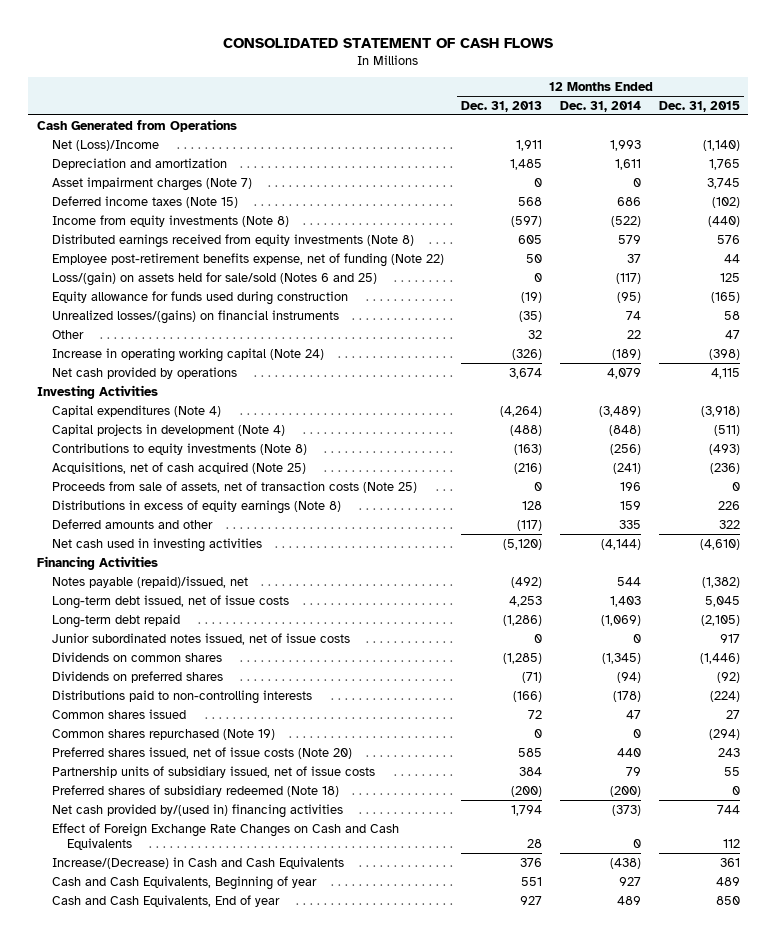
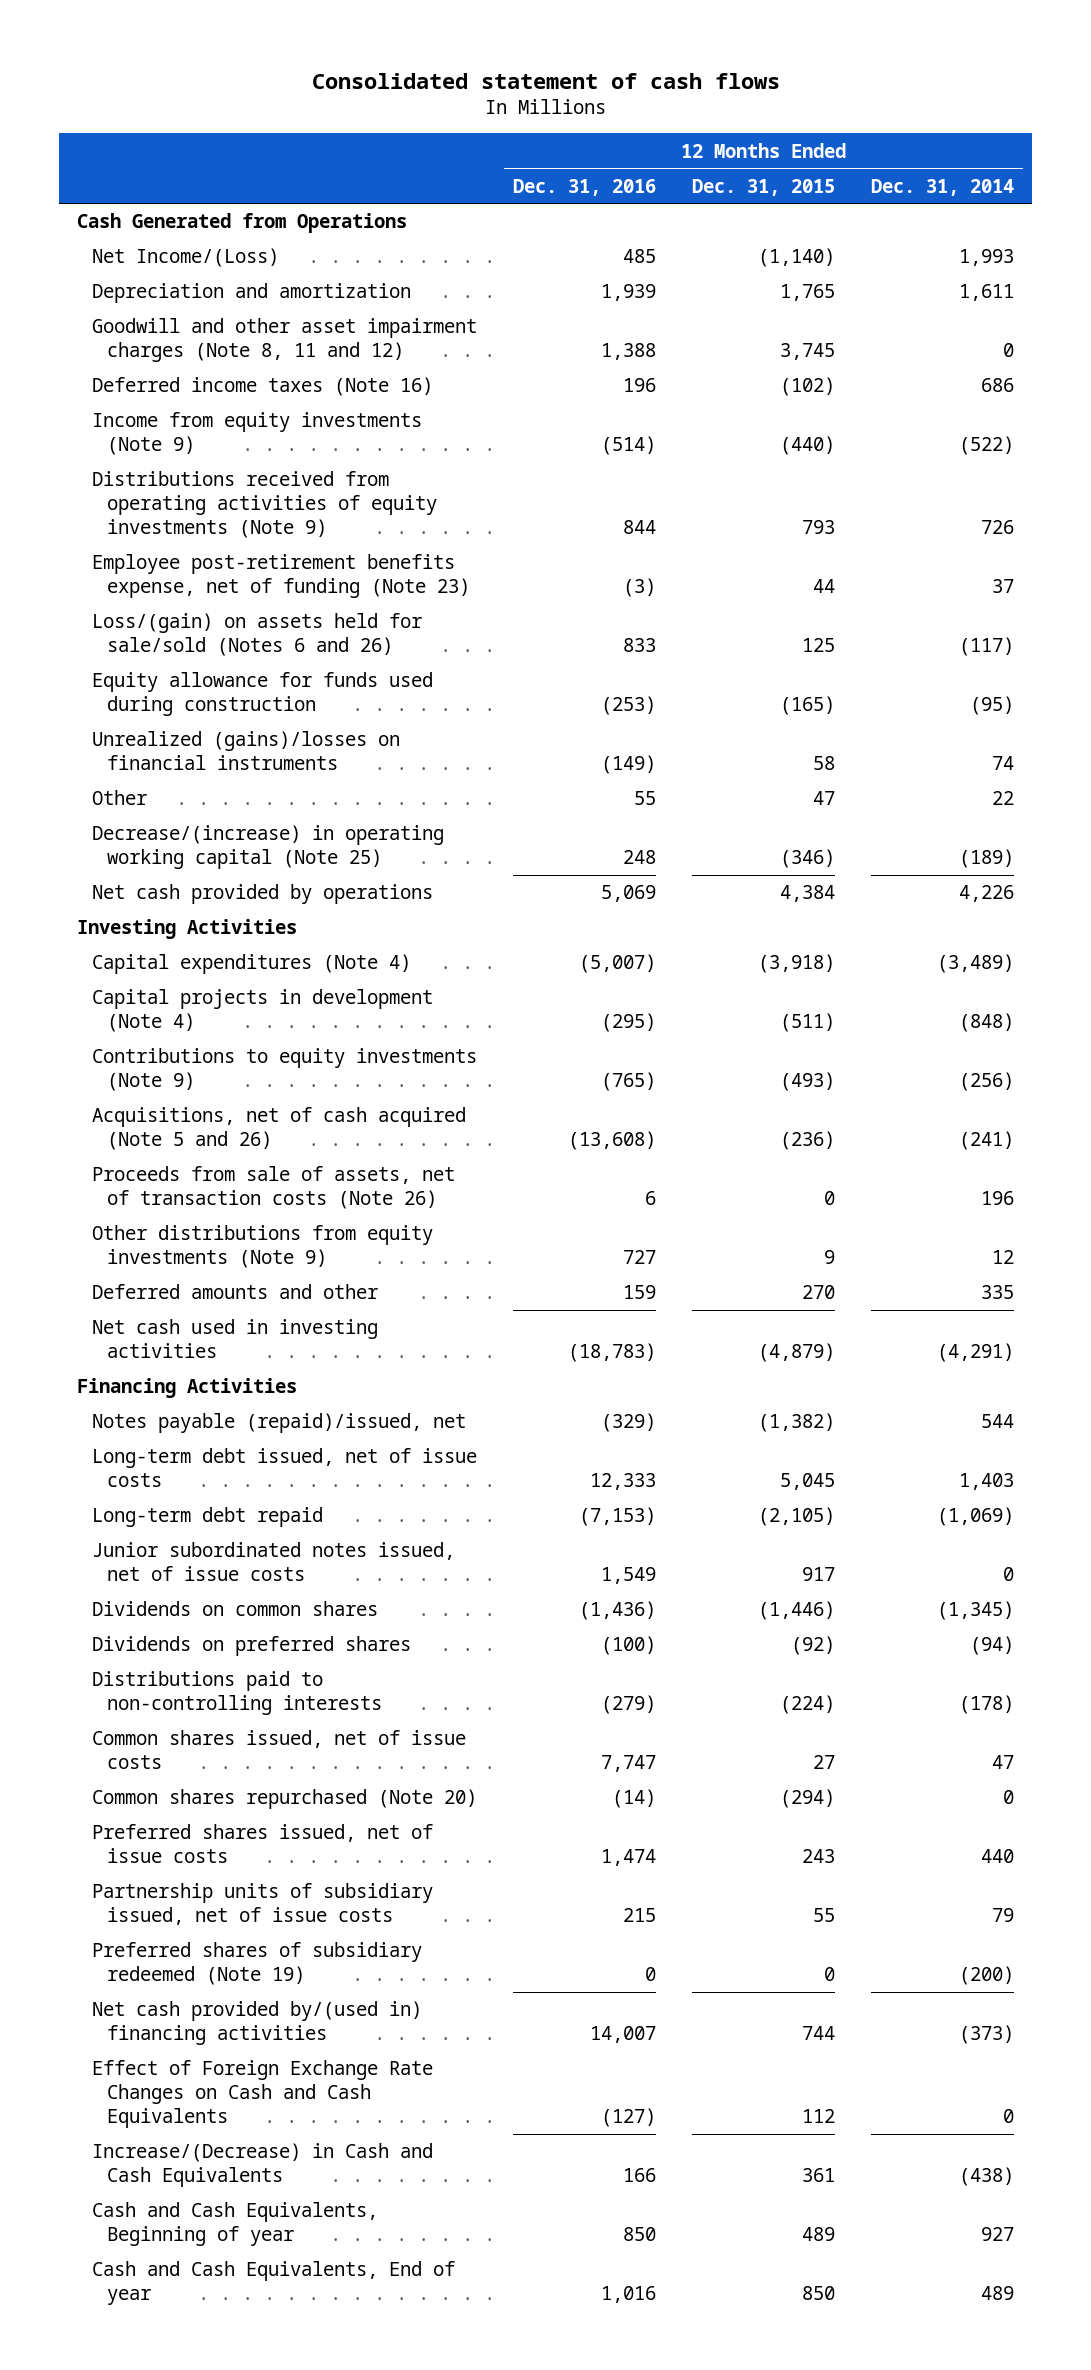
[223,37,554,48] CONSOLIDATED STATEMENT OF CASH FLOWS -> [311,72,780,89] Consolidated statement of cash flows
[461,100,543,112] Dec. 31, 2013 -> none
none -> [513,178,657,196] Dec. 31, 2016
[51,139,159,151] Net (Loss)/Income -> [92,248,280,268] Net Income/(Loss)
[51,176,252,191] Asset impairment charges (Note 7) -> [92,318,478,363] Goodwill and other asset impairment charges (Note 8, 11 and 12)
[51,195,238,208] Deferred income taxes (Note 15) -> [92,377,434,397] Deferred income taxes (Note 16)
[51,214,289,227] Income from equity investments (Note 8) -> [92,412,423,456] Income from equity investments (Note 9)
[51,233,414,248] Distributed earnings received from equity investments (Note 8) -> [92,471,438,539] Distributions received from operating activities of equity investments (Note 9)
[618,234,642,244] 579 -> [981,520,1015,535] 726
[716,234,740,244] 576 -> [802,520,836,535] 793
[51,252,444,267] Employee post-retirement benefits expense, net of funding (Note 22) -> [92,554,471,599] Employee post-retirement benefits expense, net of funding (Note 23)
[51,271,377,286] Loss/(gain) on assets held for sale/sold (Notes 6 and 25) -> [92,613,423,657] Loss/(gain) on assets held for sale/sold (Notes 6 and 26)
[51,309,339,324] Unrealized losses/(gains) on financial instruments -> [92,731,401,771] Unrealized (gains)/losses on financial instruments
[51,347,324,362] Increase in operating working capital (Note 24) -> [92,825,445,870] Decrease/(increase) in operating working capital (Note 25)
[708,348,740,360] (398) -> [780,849,836,869] (346)
[607,367,642,379] 4,079 -> [959,885,1015,903] 4,226
[710,367,740,379] 4,115 -> [780,885,836,903] 4,384
[51,442,307,455] Contributions to equity investments (Note 8) -> [92,1048,478,1092] Contributions to equity investments (Note 9)
[51,461,306,474] Acquisitions, net of cash acquired (Note 25) -> [92,1107,467,1151] Acquisitions, net of cash acquired (Note 5 and 26)
[51,480,417,493] Proceeds from sale of assets, net of transaction costs (Note 25) -> [92,1166,456,1210] Proceeds from sale of assets, net of transaction costs (Note 26)
[51,499,341,514] Distributions in excess of equity earnings (Note 8) -> [92,1225,434,1269] Other distributions from equity investments (Note 9)
[620,500,642,510] 159 -> [992,1250,1015,1265] 12
[717,500,740,510] 226 -> [824,1250,836,1265] 9
[718,519,740,529] 322 -> [802,1285,836,1300] 270
[601,538,642,550] (4,144) -> [937,1343,1015,1363] (4,291)
[699,538,740,550] (4,610) -> [758,1343,836,1363] (4,879)
[51,708,186,719] Common shares issued -> [92,1730,467,1770] Common shares issued, net of issue costs
[51,728,275,740] Common shares repurchased (Note 19) -> [92,1789,478,1810] Common shares repurchased (Note 20)
[51,746,352,759] Preferred shares issued, net of issue costs (Note 20) -> [92,1824,434,1864] Preferred shares issued, net of issue costs
[51,784,339,797] Preferred shares of subsidiary redeemed (Note 18) -> [92,1942,423,1986] Preferred shares of subsidiary redeemed (Note 19)

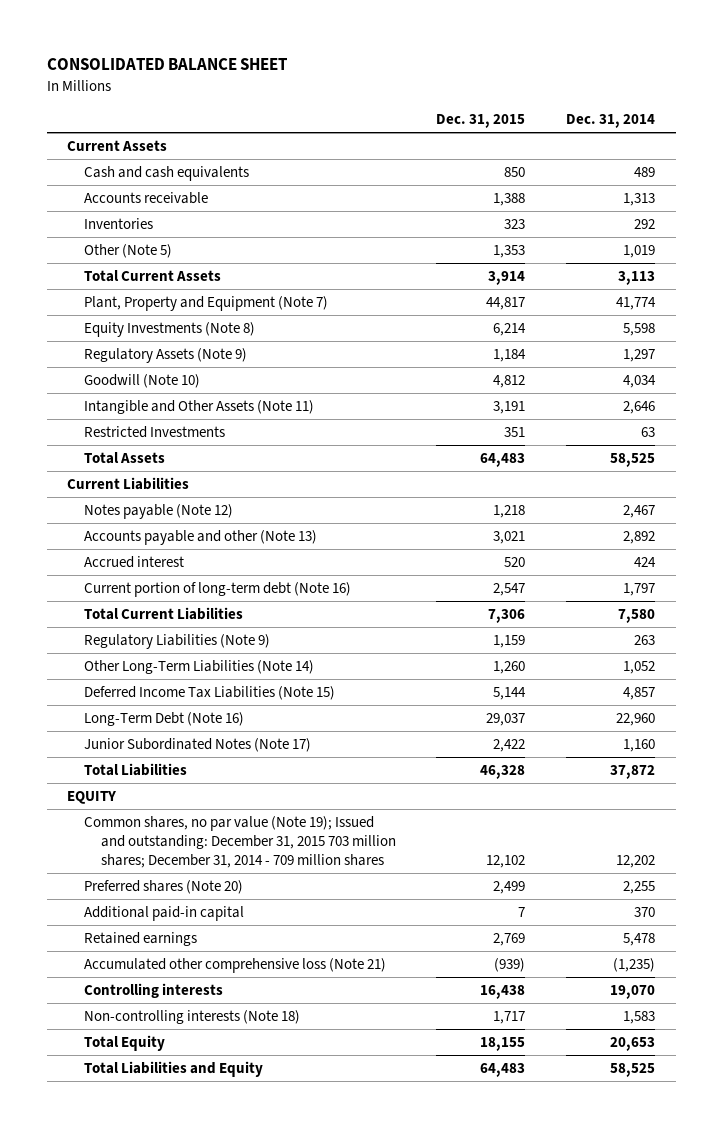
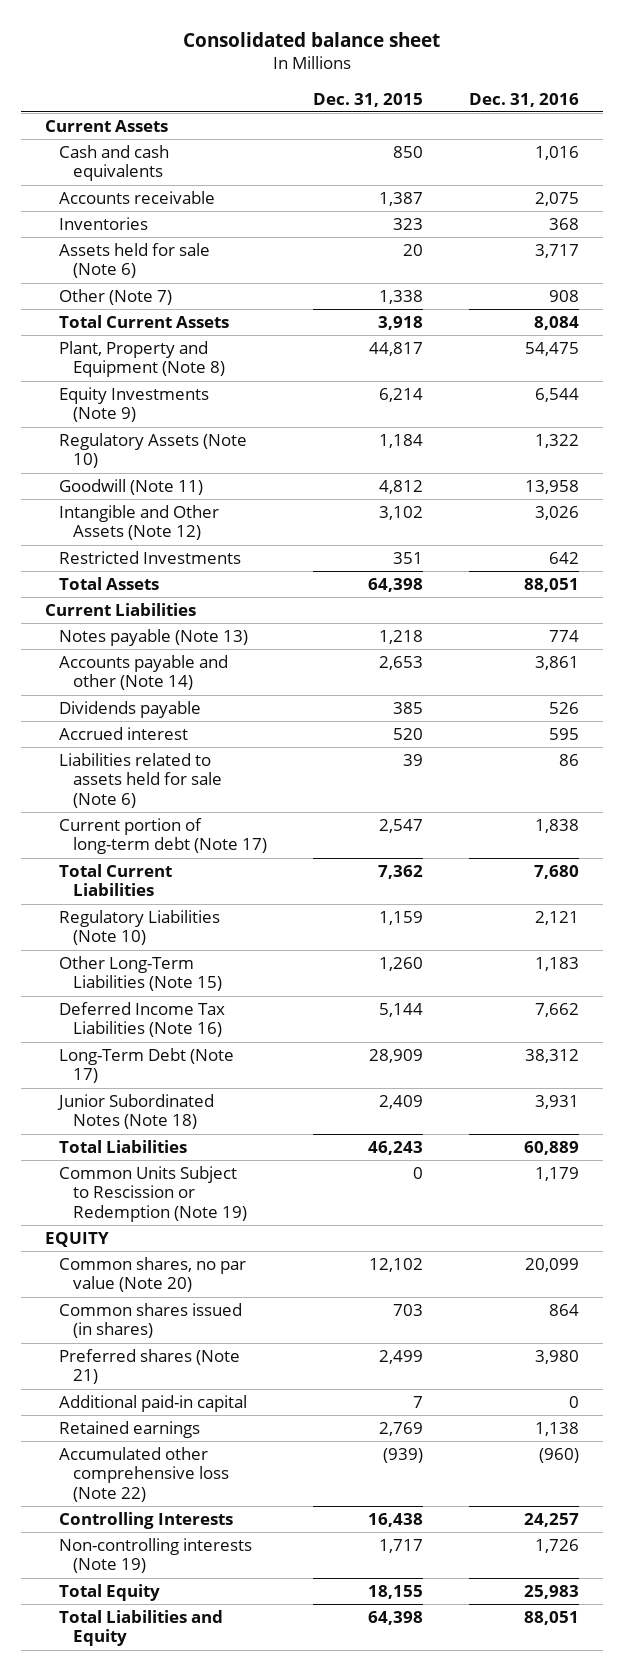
[47,58,289,71] CONSOLIDATED BALANCE SHEET -> [183,31,441,47] Consolidated balance sheet
[566,113,656,128] Dec. 31, 2014 -> none
none -> [469,92,580,107] Dec. 31, 2016
[493,193,526,207] 1,388 -> [379,191,424,206] 1,387
none -> [58,242,210,279] Assets held for sale (Note 6)
[84,244,173,259] Other (Note 5) -> [58,288,172,305] Other (Note 7)
[493,245,526,259] 1,353 -> [379,289,424,304] 1,338
[488,271,526,286] 3,914 -> [378,315,424,330] 3,918
[84,296,329,312] Plant, Property and Equipment (Note 7) -> [58,340,225,378] Plant, Property and Equipment (Note 8)
[84,322,256,338] Equity Investments (Note 8) -> [58,386,209,423] Equity Investments (Note 9)
[84,348,248,364] Regulatory Assets (Note 9) -> [58,432,247,469] Regulatory Assets (Note 10)
[84,374,201,389] Goodwill (Note 10) -> [58,478,203,495] Goodwill (Note 11)
[84,400,315,415] Intangible and Other Assets (Note 11) -> [58,504,219,541] Intangible and Other Assets (Note 12)
[493,401,526,415] 3,191 -> [379,505,424,520] 3,102
[480,453,526,468] 64,483 -> [368,577,424,592] 64,398
[84,504,234,520] Notes payable (Note 12) -> [58,628,248,646] Notes payable (Note 13)
[84,530,318,546] Accounts payable and other (Note 13) -> [58,654,228,691] Accounts payable and other (Note 14)
[493,531,526,545] 3,021 -> [379,655,424,670] 2,653
none -> [58,700,201,718] Dividends payable
none -> [58,752,222,808] Liabilities related to assets held for sale (Note 6)
[84,582,352,598] Current portion of long-term debt (Note 16) -> [58,817,267,855] Current portion of long-term debt (Note 17)
[488,609,526,624] 7,306 -> [378,864,424,879] 7,362
[84,634,271,650] Regulatory Liabilities (Note 9) -> [58,909,220,946] Regulatory Liabilities (Note 10)
[84,660,315,675] Other Long-Term Liabilities (Note 14) -> [58,955,222,992] Other Long-Term Liabilities (Note 15)
[84,686,336,701] Deferred Income Tax Liabilities (Note 15) -> [58,1001,225,1038] Deferred Income Tax Liabilities (Note 16)
[84,712,245,727] Long-Term Debt (Note 16) -> [58,1047,234,1084] Long-Term Debt (Note 17)
[486,713,526,727] 29,037 -> [369,1048,424,1063] 28,909
[84,738,312,753] Junior Subordinated Notes (Note 17) -> [56,1093,214,1130] Junior Subordinated Notes (Note 18)
[493,739,526,753] 2,422 -> [379,1094,424,1109] 2,409
[480,765,526,780] 46,328 -> [368,1140,424,1155] 46,243
none -> [58,1165,247,1222] Common Units Subject to Rescission or Redemption (Note 19)
[84,816,396,869] Common shares, no par value (Note 19); Issued and outstanding: December 31, 2015 703 million shares; December 31, 2014 - 709 million shares -> [58,1256,246,1293] Common shares, no par value (Note 20)
none -> [58,1302,242,1339] Common shares issued (in shares)
[84,880,244,895] Preferred shares (Note 20) -> [58,1348,240,1385] Preferred shares (Note 21)
[84,958,387,974] Accumulated other comprehensive loss (Note 21) -> [58,1446,229,1502] Accumulated other comprehensive loss (Note 22)
[84,983,224,999] Controlling interests -> [58,1511,233,1529] Controlling Interests
[84,1010,301,1025] Non-controlling interests (Note 18) -> [58,1537,252,1574] Non-controlling interests (Note 19)
[480,1063,526,1078] 64,483 -> [368,1610,424,1625] 64,398

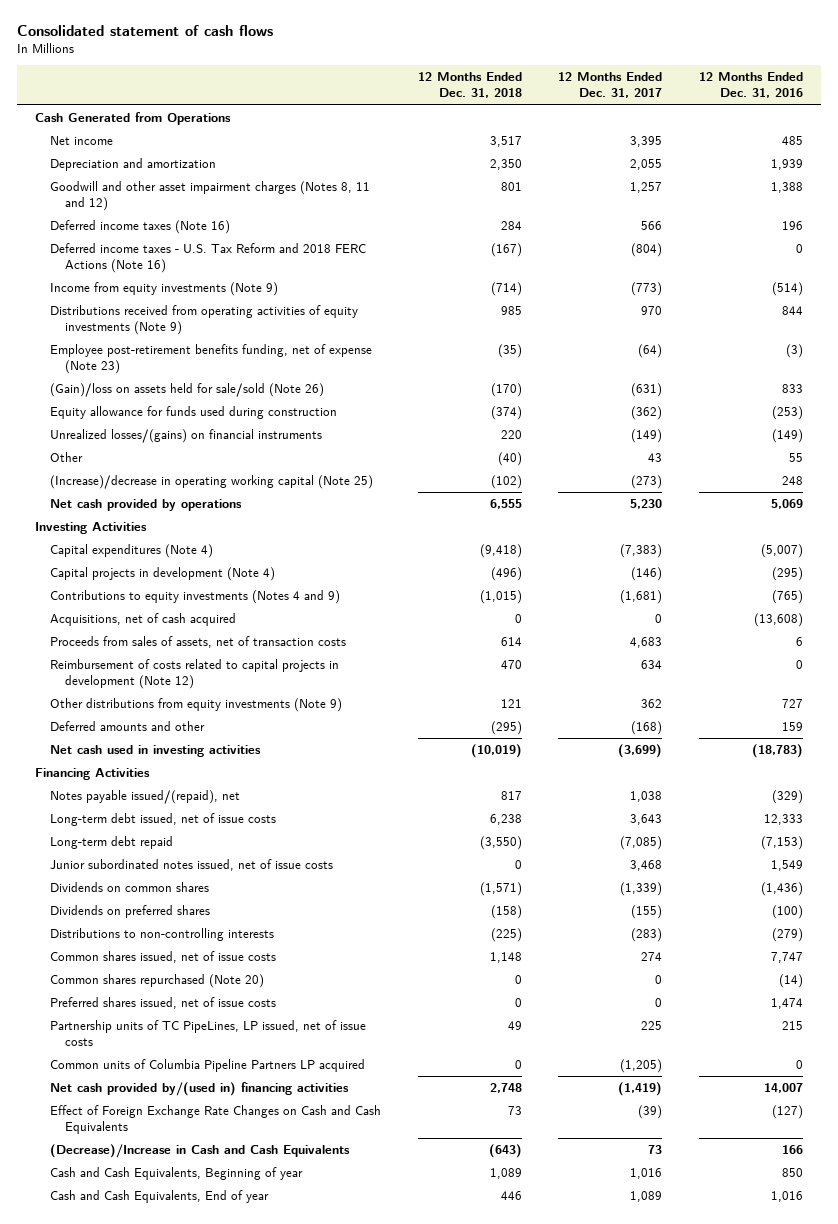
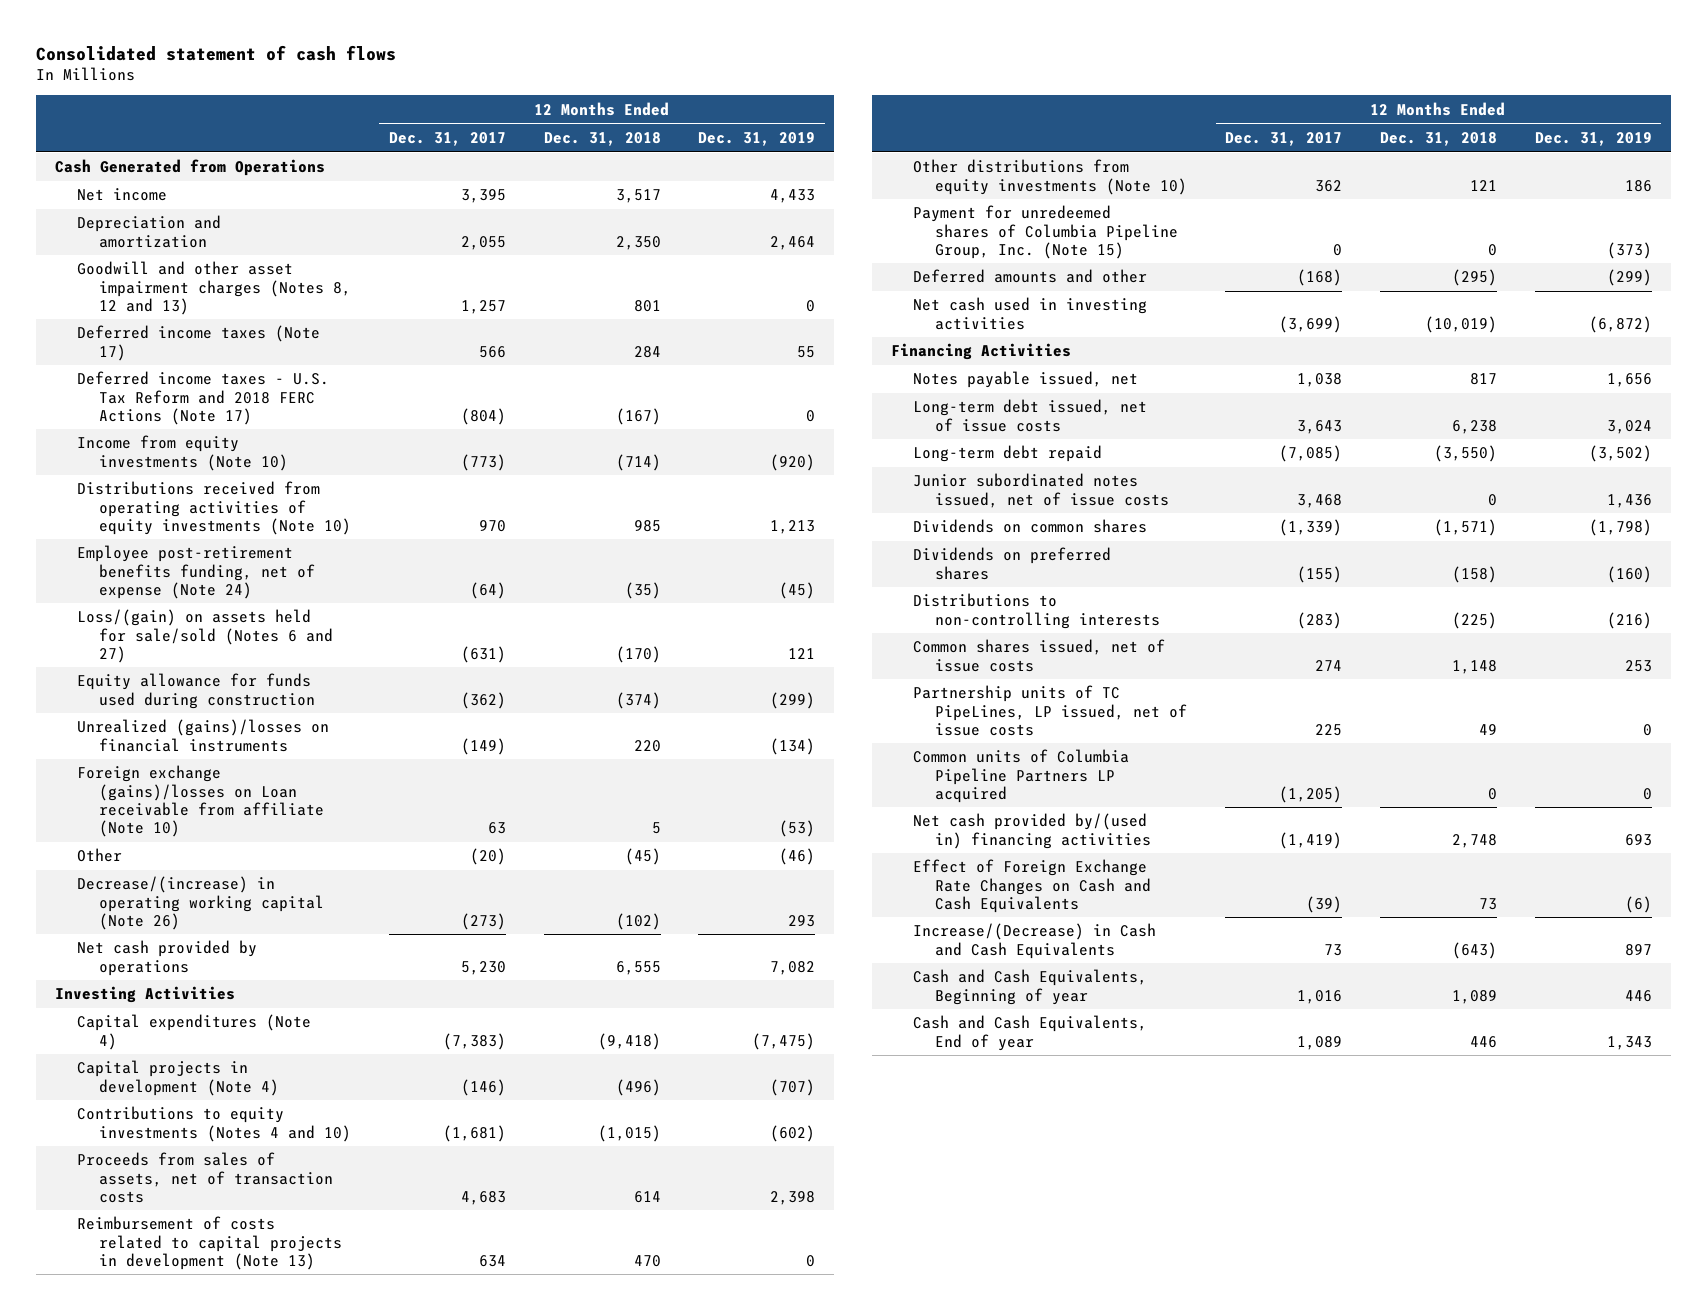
[699,72,804,99] 12 Months Ended Dec. 31, 2016 -> none
none -> [698,131,816,146] Dec. 31, 2019
[49,181,370,211] Goodwill and other asset impairment charges (Notes 8, 11 and 12) -> [76,261,352,315] Goodwill and other asset impairment charges (Notes 8, 12 and 13)
[49,220,230,235] Deferred income taxes (Note 16) -> [76,325,320,361] Deferred income taxes (Note 17)
[49,243,366,273] Deferred income taxes - U.S. Tax Reform and 2018 FERC Actions (Note 16) -> [76,371,329,425] Deferred income taxes - U.S. Tax Reform and 2018 FERC Actions (Note 17)
[49,282,278,297] Income from equity investments (Note 9) -> [76,435,289,471] Income from equity investments (Note 10)
[49,305,358,335] Distributions received from operating activities of equity investments (Note 9) -> [76,481,352,535] Distributions received from operating activities of equity investments (Note 10)
[49,344,372,374] Employee post-retirement benefits funding, net of expense (Note 23) -> [76,545,316,599] Employee post-retirement benefits funding, net of expense (Note 24)
[49,383,324,398] (Gain)/loss on assets held for sale/sold (Note 26) -> [76,609,334,663] Loss/(gain) on assets held for sale/sold (Notes 6 and 27)
[49,429,322,444] Unrealized losses/(gains) on financial instruments -> [76,719,329,752] Unrealized (gains)/losses on financial instruments
none -> [76,765,325,837] Foreign exchange (gains)/losses on Loan receivable from affiliate (Note 10)
[497,452,522,467] (40) -> [624,848,661,866] (45)
[648,453,663,463] 43 -> [469,848,506,866] (20)
[49,475,373,490] (Increase)/decrease in operating working capital (Note 25) -> [76,876,325,930] Decrease/(increase) in operating working capital (Note 26)
[49,613,236,627] Acquisitions, net of cash acquired -> none
[49,590,340,605] Contributions to equity investments (Notes 4 and 9) -> [76,1106,352,1142] Contributions to equity investments (Notes 4 and 10)
[49,659,339,689] Reimbursement of costs related to capital projects in development (Note 12) -> [76,1216,343,1270] Reimbursement of costs related to capital projects in development (Note 13)
[49,698,342,713] Other distributions from equity investments (Note 9) -> [913,159,1188,195] Other distributions from equity investments (Note 10)
none -> [913,205,1179,259] Payment for unredeemed shares of Columbia Pipeline Group, Inc. (Note 15)
[49,790,240,805] Notes payable issued/(repaid), net -> [913,371,1139,389] Notes payable issued, net
[49,974,264,989] Common shares repurchased (Note 20) -> none
[49,997,276,1010] Preferred shares issued, net of issue costs -> none
[49,1144,350,1159] (Decrease)/Increase in Cash and Cash Equivalents -> [913,923,1157,959] Increase/(Decrease) in Cash and Cash Equivalents

